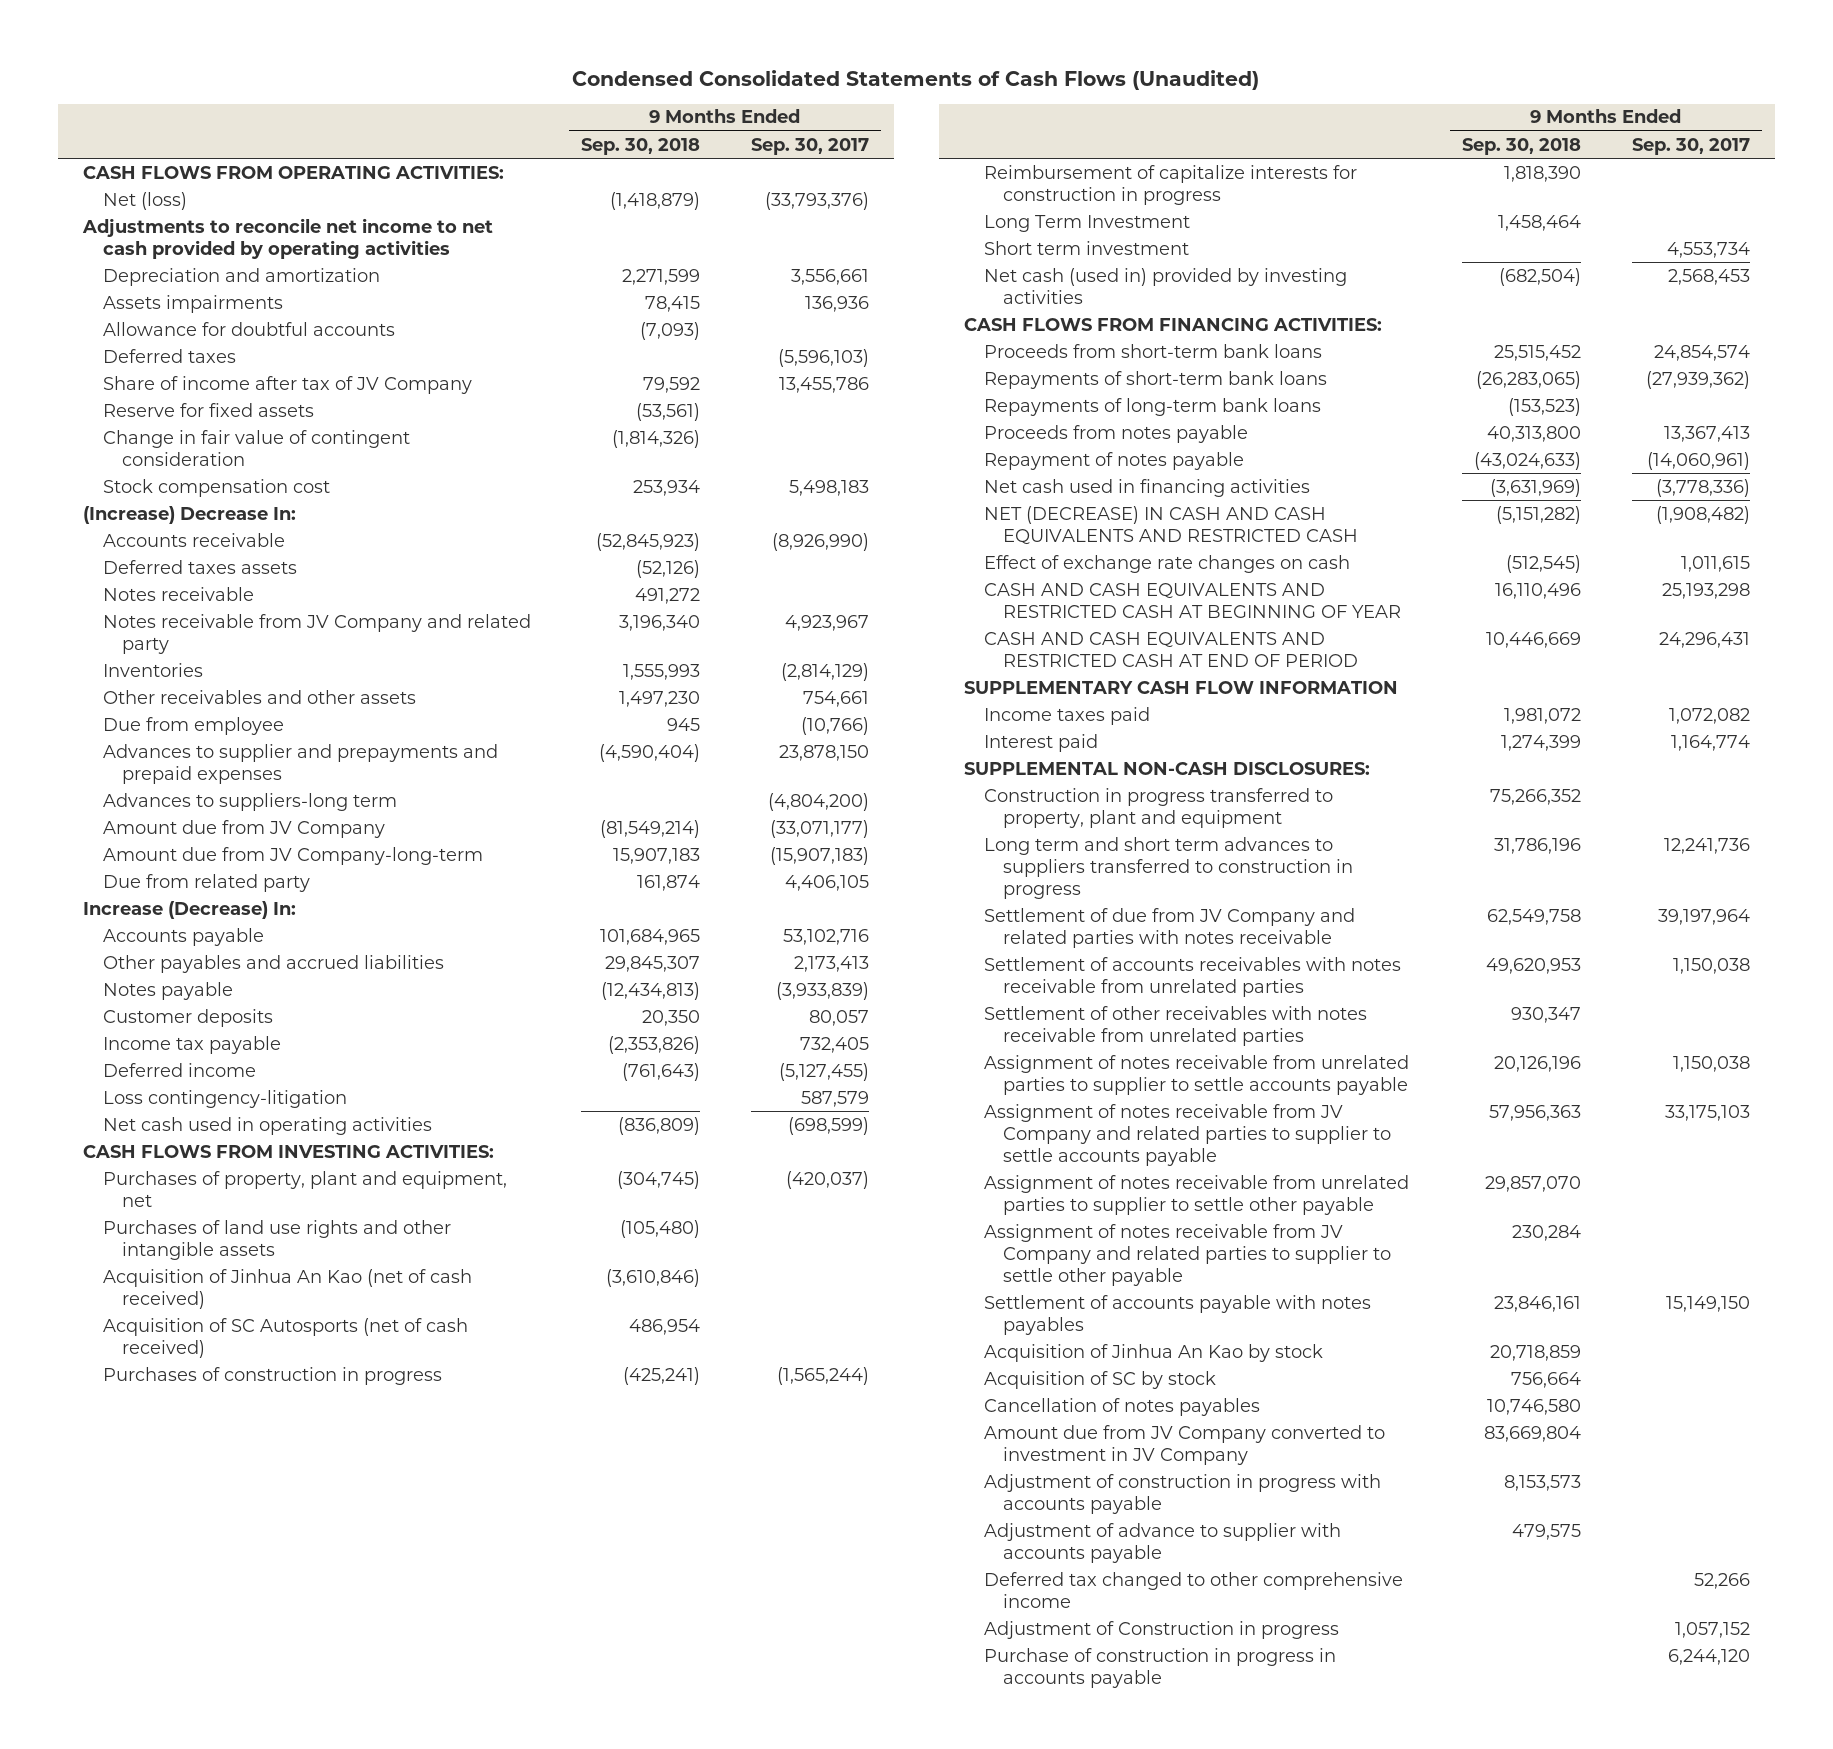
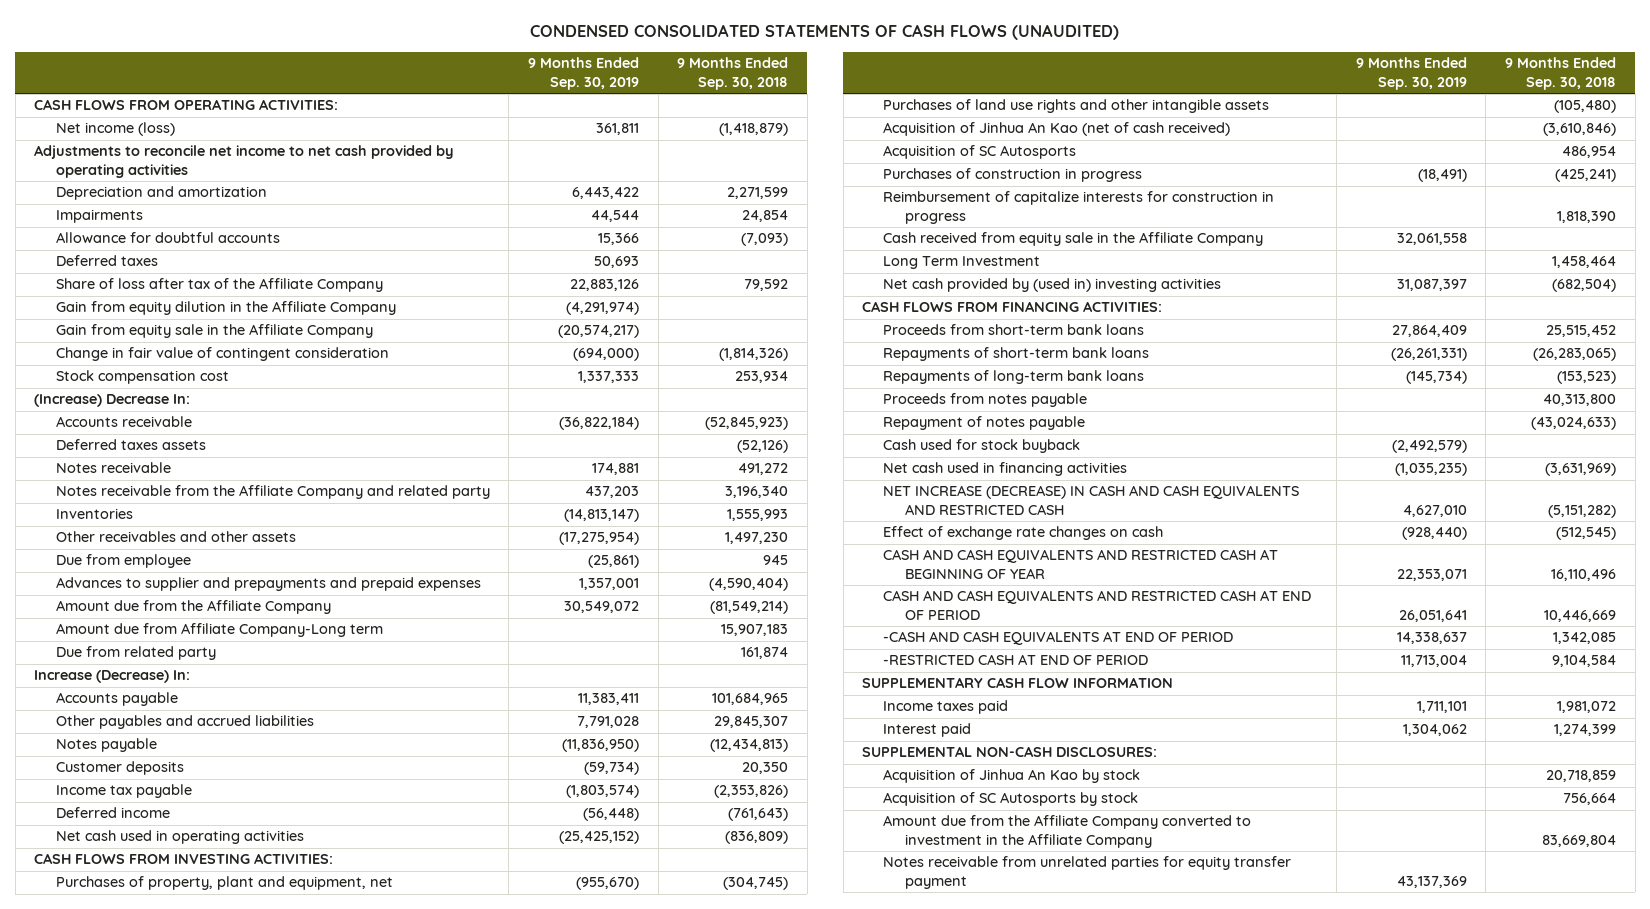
[572,69,1260,90] Condensed Consolidated Statements of Cash Flows (Unaudited) -> [530,24,1120,41] CONDENSED CONSOLIDATED STATEMENTS OF CASH FLOWS (UNAUDITED)
[750,137,869,155] Sep. 30, 2017 -> none
none -> [527,57,639,90] 9 Months Ended Sep. 30, 2019
[102,191,187,210] Net (loss) -> [55,122,175,137] Net income (loss)
[102,294,283,313] Assets impairments -> [55,209,143,224] Impairments
[645,295,701,312] 78,415 -> [742,210,789,223] 24,854
[102,402,314,417] Reserve for fixed assets -> none
[102,375,472,394] Share of income after tax of JV Company -> [55,278,383,293] Share of loss after tax of the Affiliate Company
none -> [55,301,396,316] Gain from equity dilution in the Affiliate Company
none -> [55,324,373,339] Gain from equity sale in the Affiliate Company
[102,613,531,654] Notes receivable from JV Company and related party -> [55,485,490,500] Notes receivable from the Affiliate Company and related party
[102,792,397,811] Advances to suppliers-long term -> none
[102,819,385,838] Amount due from JV Company -> [55,600,331,615] Amount due from the Affiliate Company
[102,846,483,865] Amount due from JV Company-long-term -> [55,623,383,638] Amount due from Affiliate Company-Long term
[102,1089,347,1108] Loss contingency-litigation -> none
[102,1317,468,1358] Acquisition of SC Autosports (net of cash received) -> [883,145,1077,160] Acquisition of SC Autosports
none -> [883,232,1264,247] Cash received from equity sale in the Affiliate Company
[983,240,1189,255] Short term investment -> none
[983,267,1347,304] Net cash (used in) provided by investing activities -> [883,278,1222,293] Net cash provided by (used in) investing activities
none -> [883,439,1081,454] Cash used for stock buyback
[983,505,1359,545] NET (DECREASE) IN CASH AND CASH EQUIVALENTS AND RESTRICTED CASH -> [883,485,1300,515] NET INCREASE (DECREASE) IN CASH AND CASH EQUIVALENTS AND RESTRICTED CASH
none -> [883,631,1234,646] -CASH AND CASH EQUIVALENTS AT END OF PERIOD
none -> [883,654,1149,666] -RESTRICTED CASH AT END OF PERIOD
[983,787,1333,828] Construction in progress transferred to property, plant and equipment -> none
[983,836,1354,899] Long term and short term advances to suppliers transferred to construction in progress -> none
[983,907,1355,948] Settlement of due from JV Company and related parties with notes receivable -> none
[983,956,1401,997] Settlement of accounts receivables with notes receivable from unrelated parties -> none
[983,1005,1367,1046] Settlement of other receivables with notes receivable from unrelated parties -> none
[983,1054,1409,1095] Assignment of notes receivable from unrelated parties to supplier to settle accounts payable -> none
[983,1103,1392,1166] Assignment of notes receivable from JV Company and related parties to supplier to settle accounts payable -> none
[983,1174,1409,1215] Assignment of notes receivable from unrelated parties to supplier to settle other payable -> none
[983,1223,1392,1286] Assignment of notes receivable from JV Company and related parties to supplier to settle other payable -> none
[983,1294,1371,1335] Settlement of accounts payable with notes payables -> none
[983,1397,1260,1416] Cancellation of notes payables -> none
[983,1473,1381,1514] Adjustment of construction in progress with accounts payable -> none
[983,1522,1341,1563] Adjustment of advance to supplier with accounts payable -> none
[983,1571,1403,1608] Deferred tax changed to other comprehensive income -> none
[983,1620,1339,1639] Adjustment of Construction in progress -> none
[983,1647,1336,1688] Purchase of construction in progress in accounts payable -> none
[983,1370,1216,1389] Acquisition of SC by stock -> [883,792,1139,807] Acquisition of SC Autosports by stock
[983,1424,1385,1465] Amount due from JV Company converted to investment in JV Company -> [883,815,1252,848] Amount due from the Affiliate Company converted to investment in the Affiliate Company
none -> [883,856,1292,889] Notes receivable from unrelated parties for equity transfer payment

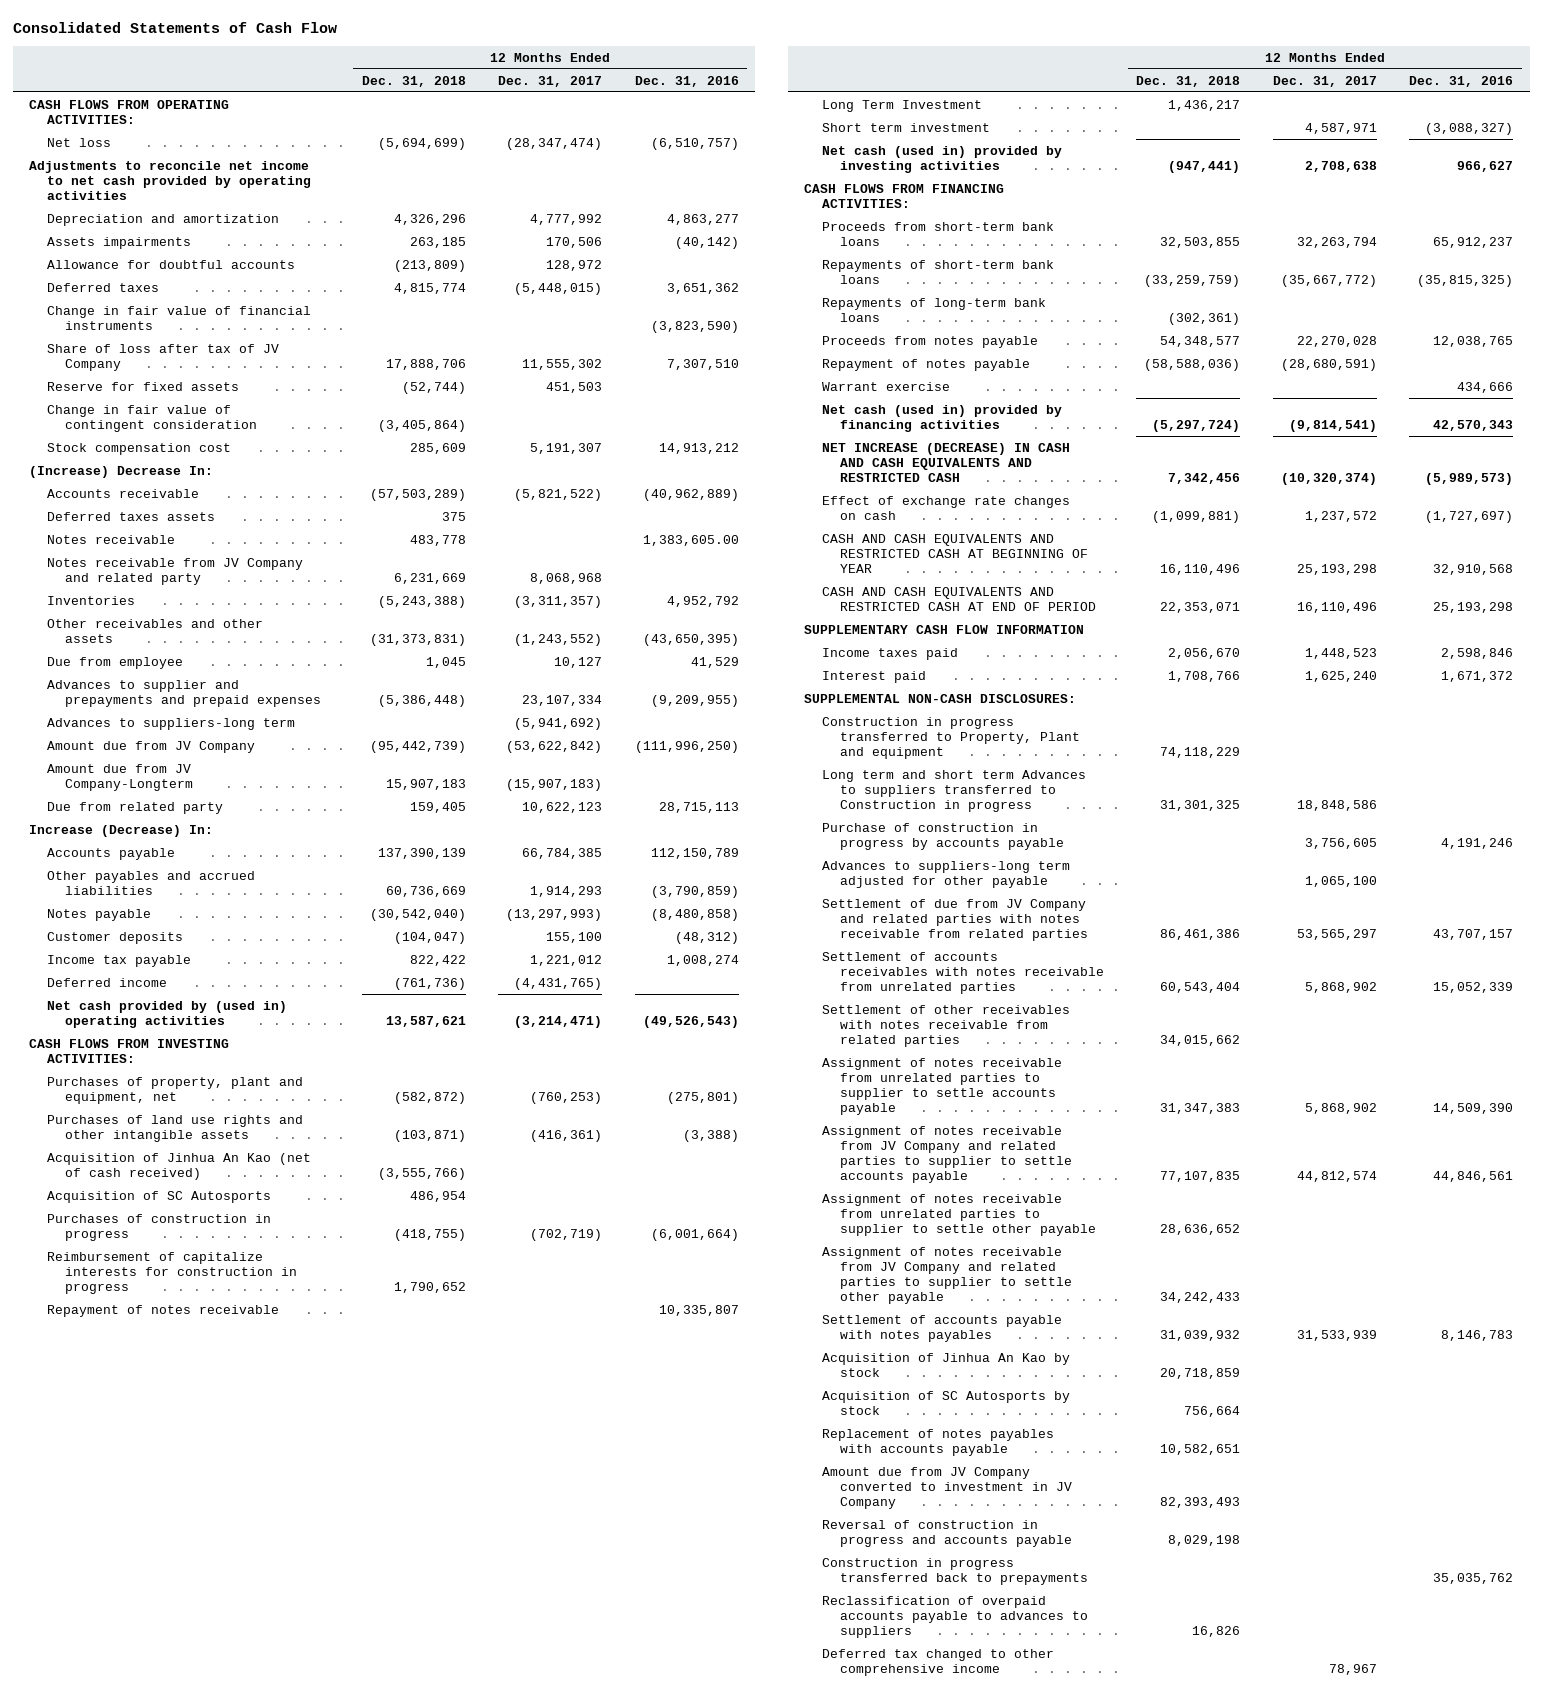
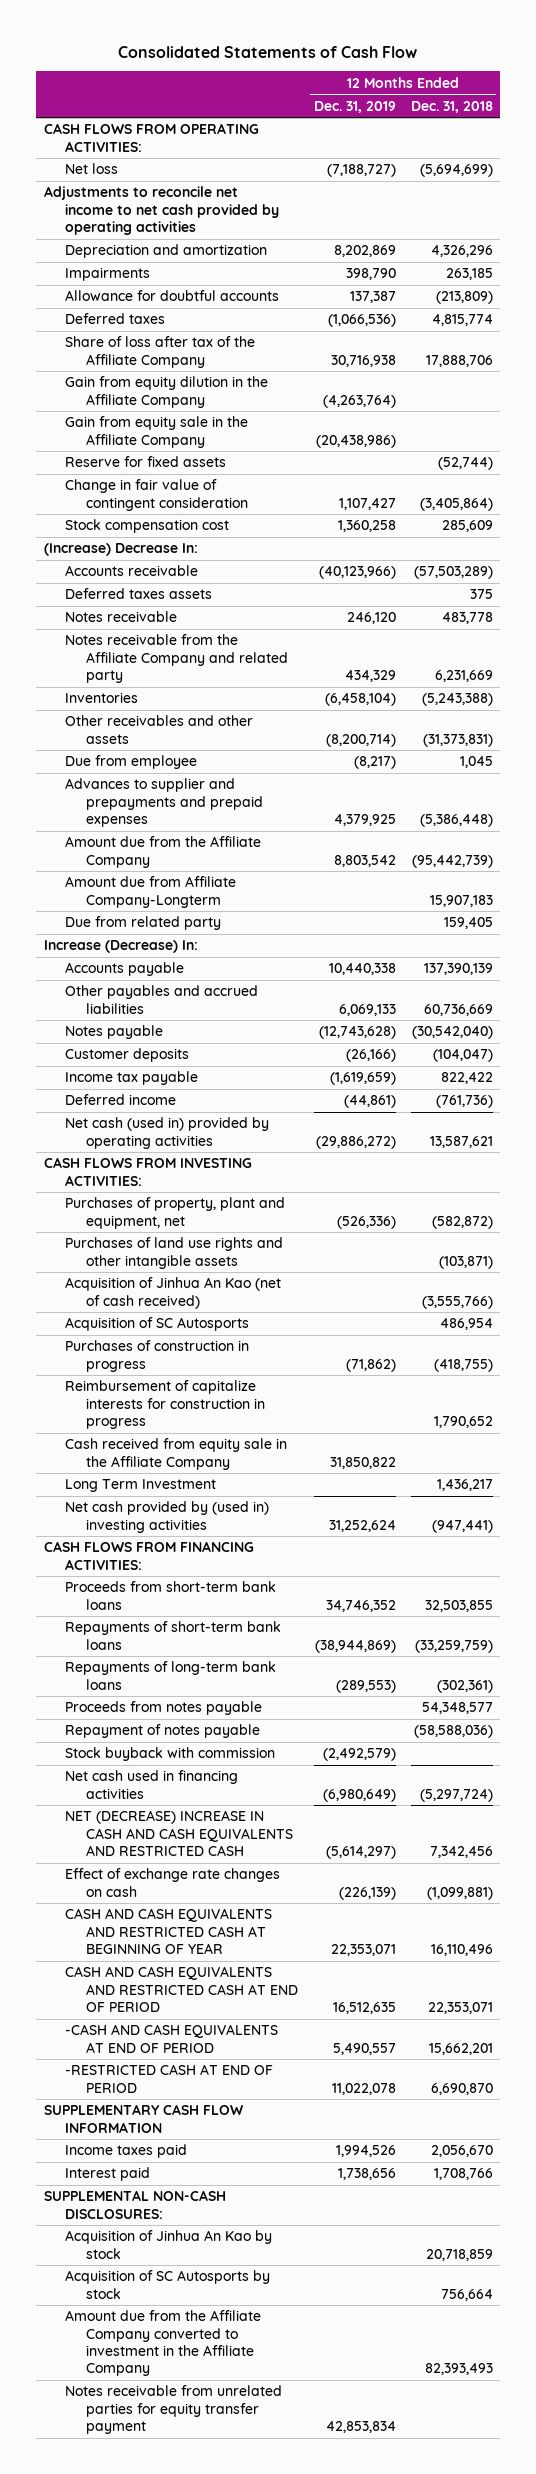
[498,75,603,87] Dec. 31, 2017 -> none
[634,75,739,87] Dec. 31, 2016 -> none
none -> [313,100,396,113] Dec. 31, 2019
[47,236,192,249] Assets impairments -> [65,267,151,282] Impairments
[47,305,312,330] Change in fair value of financial instruments -> none
[47,343,280,371] Share of loss after tax of JV Company -> [65,336,256,368] Share of loss after tax of the Affiliate Company
none -> [65,376,269,408] Gain from equity dilution in the Affiliate Company
none -> [65,416,249,448] Gain from equity sale in the Affiliate Company
[47,557,304,585] Notes receivable from JV Company and related party -> [65,634,289,684] Notes receivable from the Affiliate Company and related party
[47,717,296,730] Advances to suppliers-long term -> none
[47,740,256,753] Amount due from JV Company -> [65,836,262,868] Amount due from the Affiliate Company
[47,763,194,791] Amount due from JV Company-Longterm -> [65,876,237,908] Amount due from Affiliate Company-Longterm
[47,1000,288,1028] Net cash provided by (used in) operating activities -> [65,1117,270,1149] Net cash (used in) provided by operating activities
[47,1304,280,1317] Repayment of notes receivable -> none
none -> [65,1438,288,1470] Cash received from equity sale in the Affiliate Company
[821,122,990,132] Short term investment -> none
[821,145,1062,173] Net cash (used in) provided by investing activities -> [65,1501,270,1533] Net cash provided by (used in) investing activities
[821,381,950,391] Warrant exercise -> none
none -> [65,1747,276,1762] Stock buyback with commission
[821,404,1062,432] Net cash (used in) provided by financing activities -> [65,1770,239,1799] Net cash used in financing activities
[821,442,1070,482] NET INCREASE (DECREASE) IN CASH AND CASH EQUIVALENTS AND RESTRICTED CASH -> [65,1810,294,1857] NET (DECREASE) INCREASE IN CASH AND CASH EQUIVALENTS AND RESTRICTED CASH
none -> [65,2024,279,2053] -CASH AND CASH EQUIVALENTS AT END OF PERIOD
none -> [65,2064,274,2093] -RESTRICTED CASH AT END OF PERIOD
[821,716,1080,759] Construction in progress transferred to Property, Plant and equipment -> none
[821,769,1086,812] Long term and short term Advances to suppliers transferred to Construction in progress -> none
[821,822,1064,850] Purchase of construction in progress by accounts payable -> none
[821,860,1070,888] Advances to suppliers-long term adjusted for other payable -> none
[821,898,1088,941] Settlement of due from JV Company and related parties with notes receivable from related parties -> none
[821,951,1104,994] Settlement of accounts receivables with notes receivable from unrelated parties -> none
[821,1004,1070,1047] Settlement of other receivables with notes receivable from related parties -> none
[821,1057,1062,1115] Assignment of notes receivable from unrelated parties to supplier to settle accounts payable -> none
[821,1125,1072,1183] Assignment of notes receivable from JV Company and related parties to supplier to settle accounts payable -> none
[821,1193,1096,1236] Assignment of notes receivable from unrelated parties to supplier to settle other payable -> none
[821,1246,1072,1304] Assignment of notes receivable from JV Company and related parties to supplier to settle other payable -> none
[821,1314,1062,1342] Settlement of accounts payable with notes payables -> none
[821,1428,1054,1456] Replacement of notes payables with accounts payable -> none
[821,1519,1072,1547] Reversal of construction in progress and accounts payable -> none
[821,1557,1088,1585] Construction in progress transferred back to prepayments -> none
[821,1595,1088,1638] Reclassification of overpaid accounts payable to advances to suppliers -> none
[821,1648,1054,1676] Deferred tax changed to other comprehensive income -> none
[821,1466,1072,1509] Amount due from JV Company converted to investment in JV Company -> [65,2310,262,2377] Amount due from the Affiliate Company converted to investment in the Affiliate Company
none -> [65,2385,283,2435] Notes receivable from unrelated parties for equity transfer payment

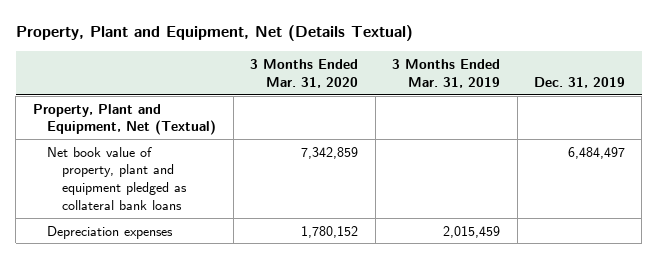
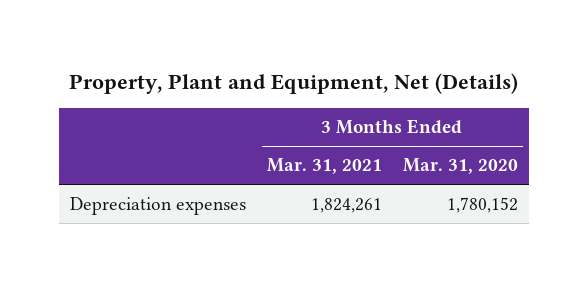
[15,25,413,42] Property, Plant and Equipment, Net (Details Textual) -> [68,72,518,94] Property, Plant and Equipment, Net (Details)
[392,58,501,88] 3 Months Ended Mar. 31, 2019 -> none
[533,76,625,88] Dec. 31, 2019 -> none
none -> [266,158,382,175] Mar. 31, 2021
[32,103,217,136] Property, Plant and Equipment, Net (Textual) -> none
[47,146,187,211] Net book value of property, plant and equipment pledged as collateral bank loans -> none

